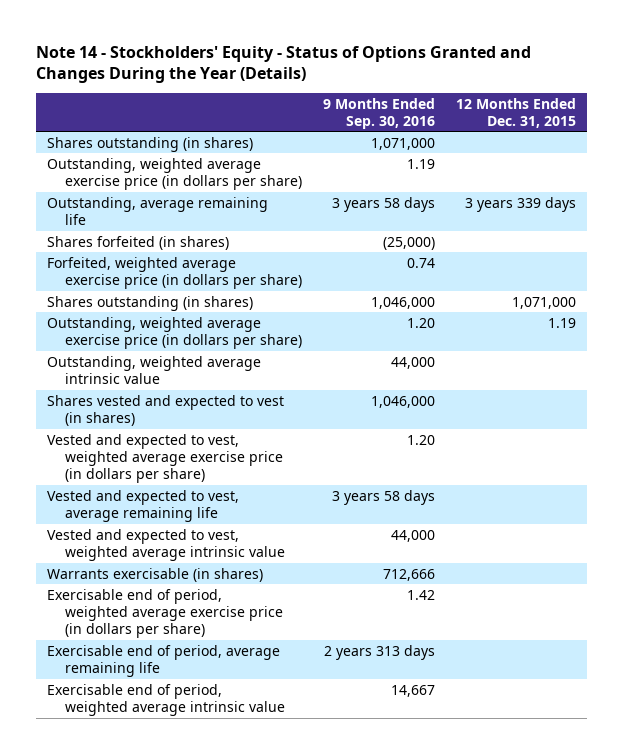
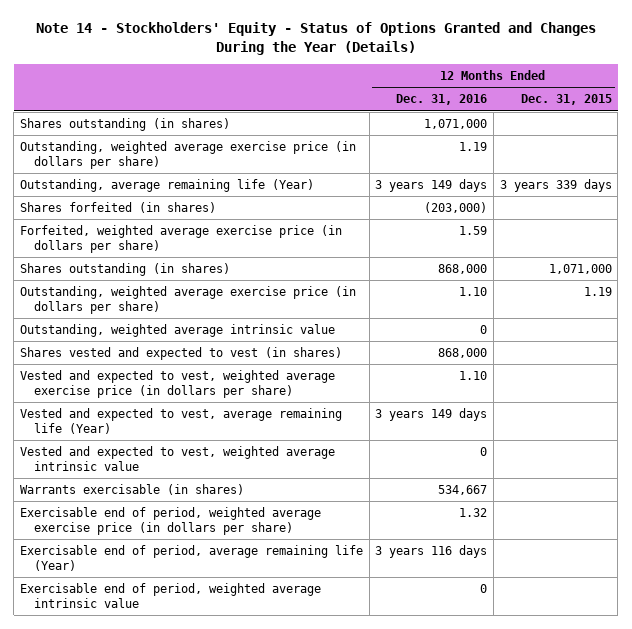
[323,97,436,129] 9 Months Ended Sep. 30, 2016 -> none
none -> [396,94,488,106] Dec. 31, 2016
[46,196,268,225] Outstanding, average remaining life -> [19,179,314,193] Outstanding, average remaining life (Year)
[46,489,239,522] Vested and expected to vest, average remaining life -> [19,408,342,434] Vested and expected to vest, average remaining life (Year)
[46,644,280,677] Exercisable end of period, average remaining life -> [19,545,363,571] Exercisable end of period, average remaining life (Year)

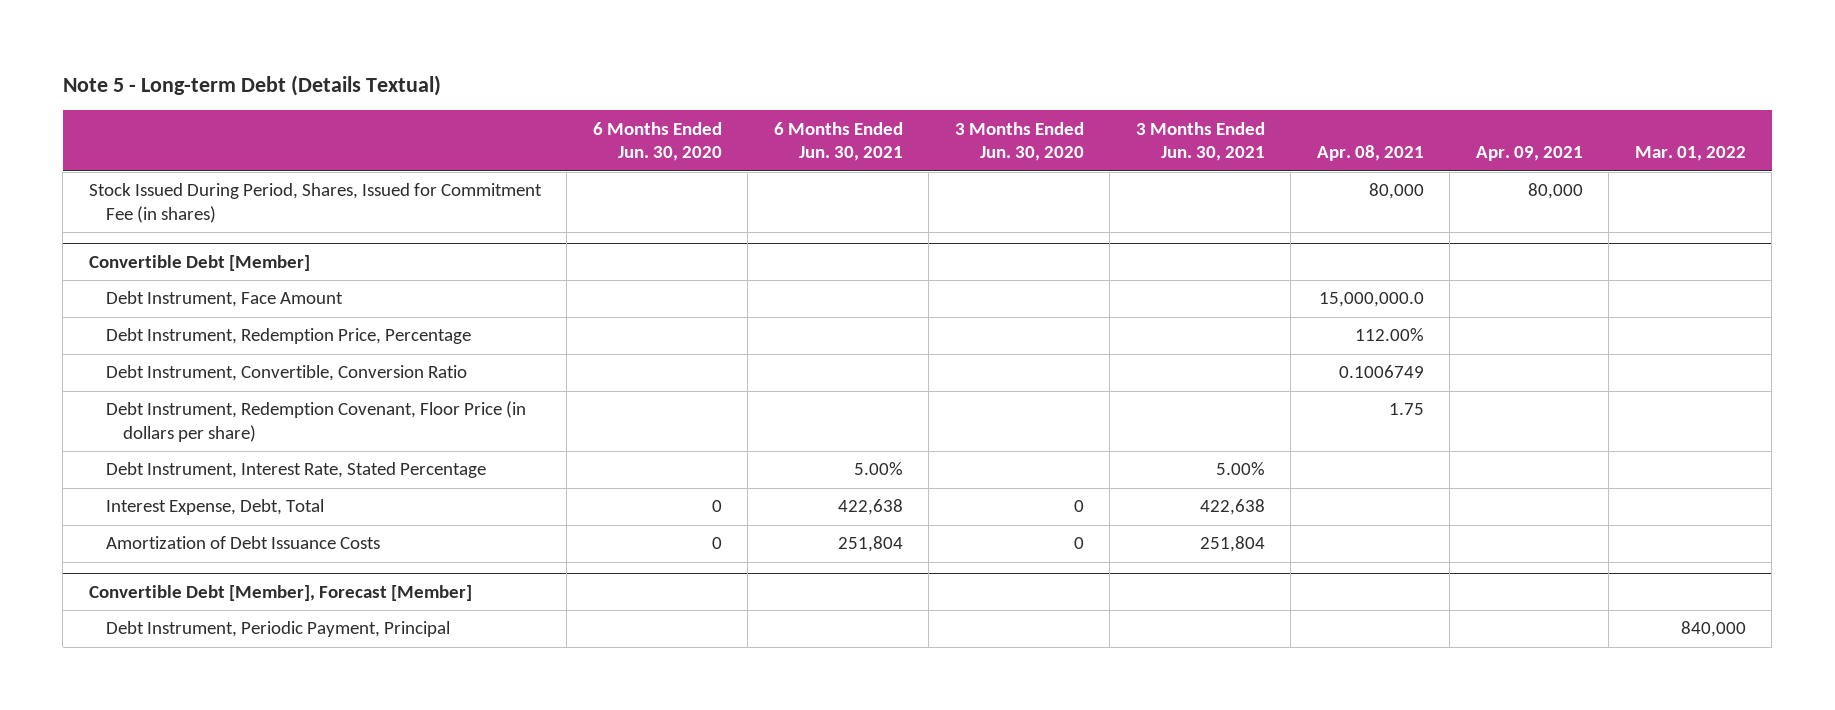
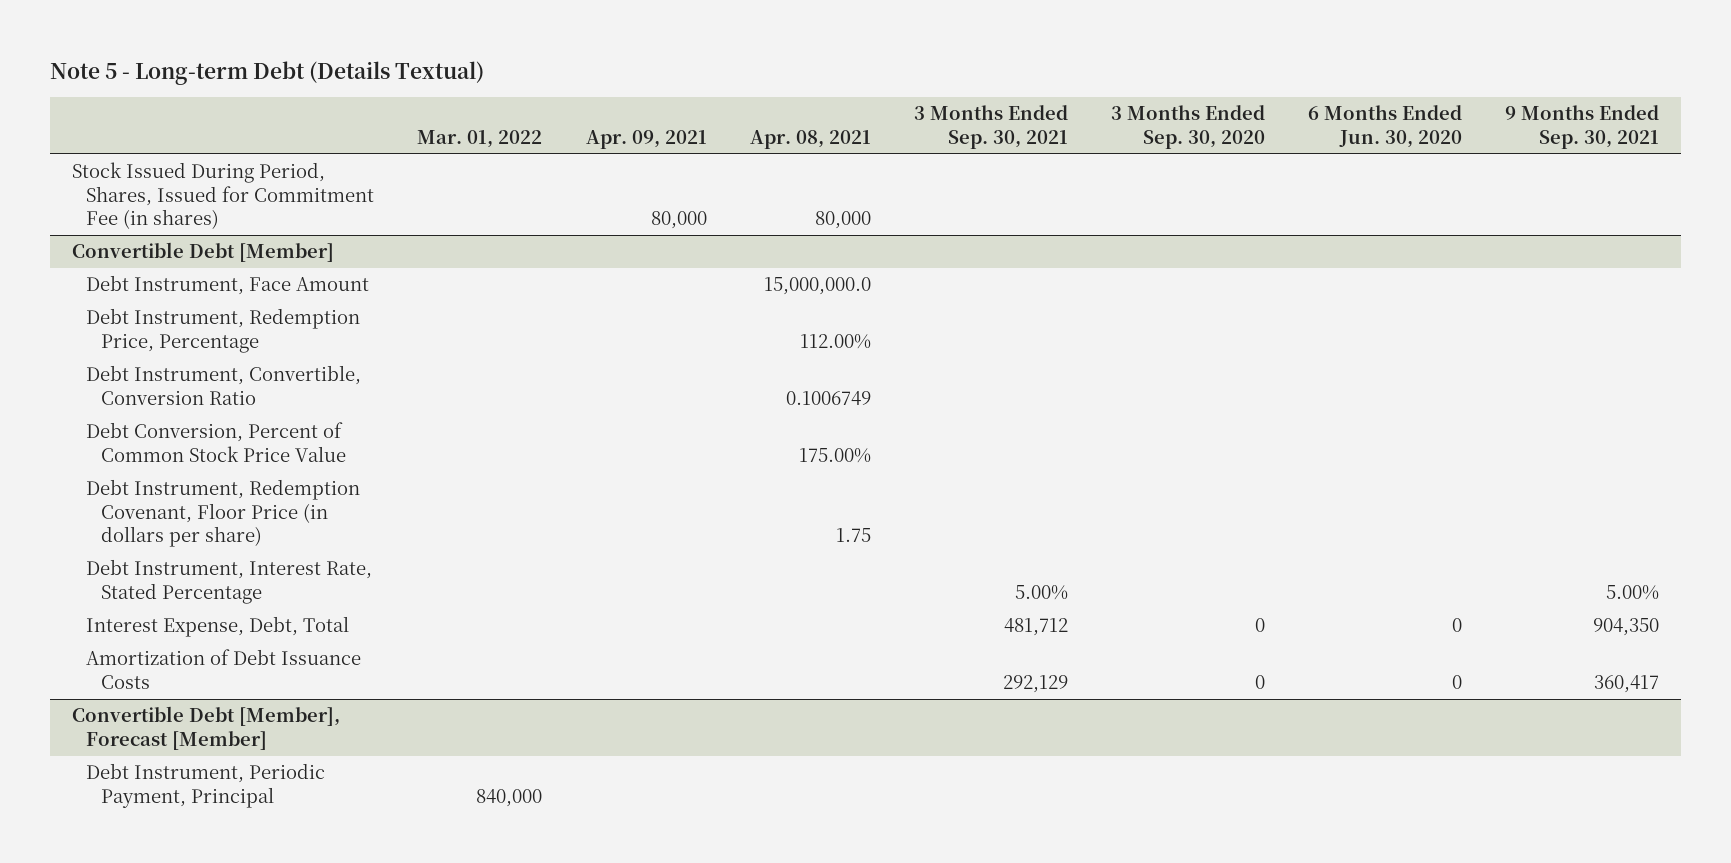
[773,121,903,162] 6 Months Ended Jun. 30, 2021 -> none
[954,121,1084,162] 3 Months Ended Jun. 30, 2020 -> none
[1135,121,1265,162] 3 Months Ended Jun. 30, 2021 -> none
none -> [913,105,1068,150] 3 Months Ended Sep. 30, 2021
none -> [1110,105,1265,150] 3 Months Ended Sep. 30, 2020
none -> [1505,105,1660,150] 9 Months Ended Sep. 30, 2021
none -> [86,422,346,462] Debt Conversion, Percent of Common Stock Price Value

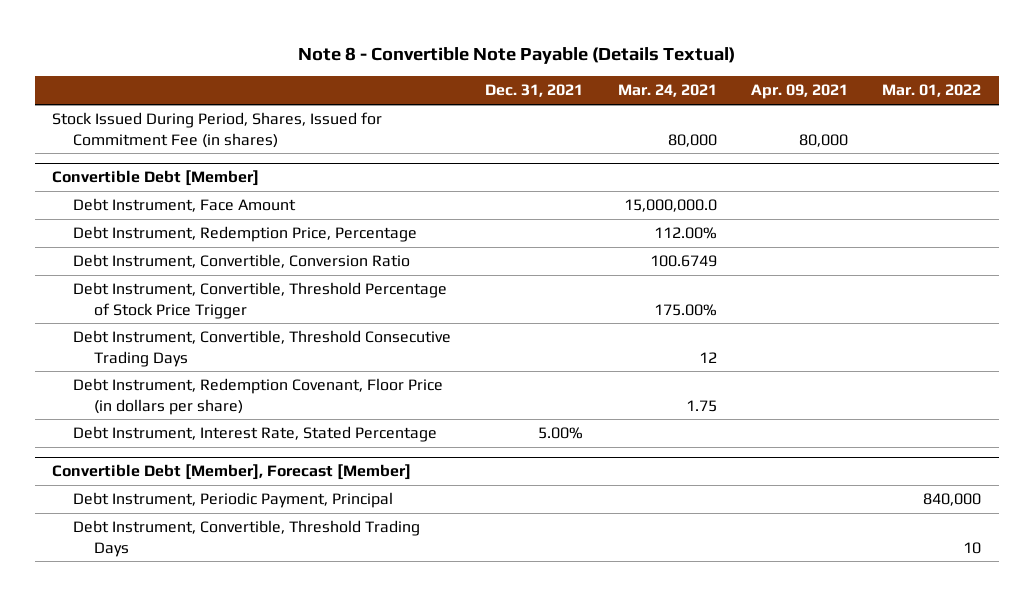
[50,60,485,85] Note 5 - Long-term Debt (Details Textual) -> [297,46,735,64] Note 8 - Convertible Note Payable (Details Textual)
[749,130,871,150] Apr. 08, 2021 -> none
[913,105,1068,150] 3 Months Ended Sep. 30, 2021 -> none
[1110,105,1265,150] 3 Months Ended Sep. 30, 2020 -> none
[1308,105,1463,149] 6 Months Ended Jun. 30, 2020 -> none
[1505,105,1660,150] 9 Months Ended Sep. 30, 2021 -> none
none -> [485,84,584,98] Dec. 31, 2021
none -> [617,84,717,98] Mar. 24, 2021
[86,422,346,462] Debt Conversion, Percent of Common Stock Price Value -> none
none -> [73,282,448,319] Debt Instrument, Convertible, Threshold Percentage of Stock Price Trigger
none -> [73,330,452,367] Debt Instrument, Convertible, Threshold Consecutive Trading Days
[86,616,350,638] Interest Expense, Debt, Total -> none
[86,649,362,689] Amortization of Debt Issuance Costs -> none
none -> [73,520,421,557] Debt Instrument, Convertible, Threshold Trading Days

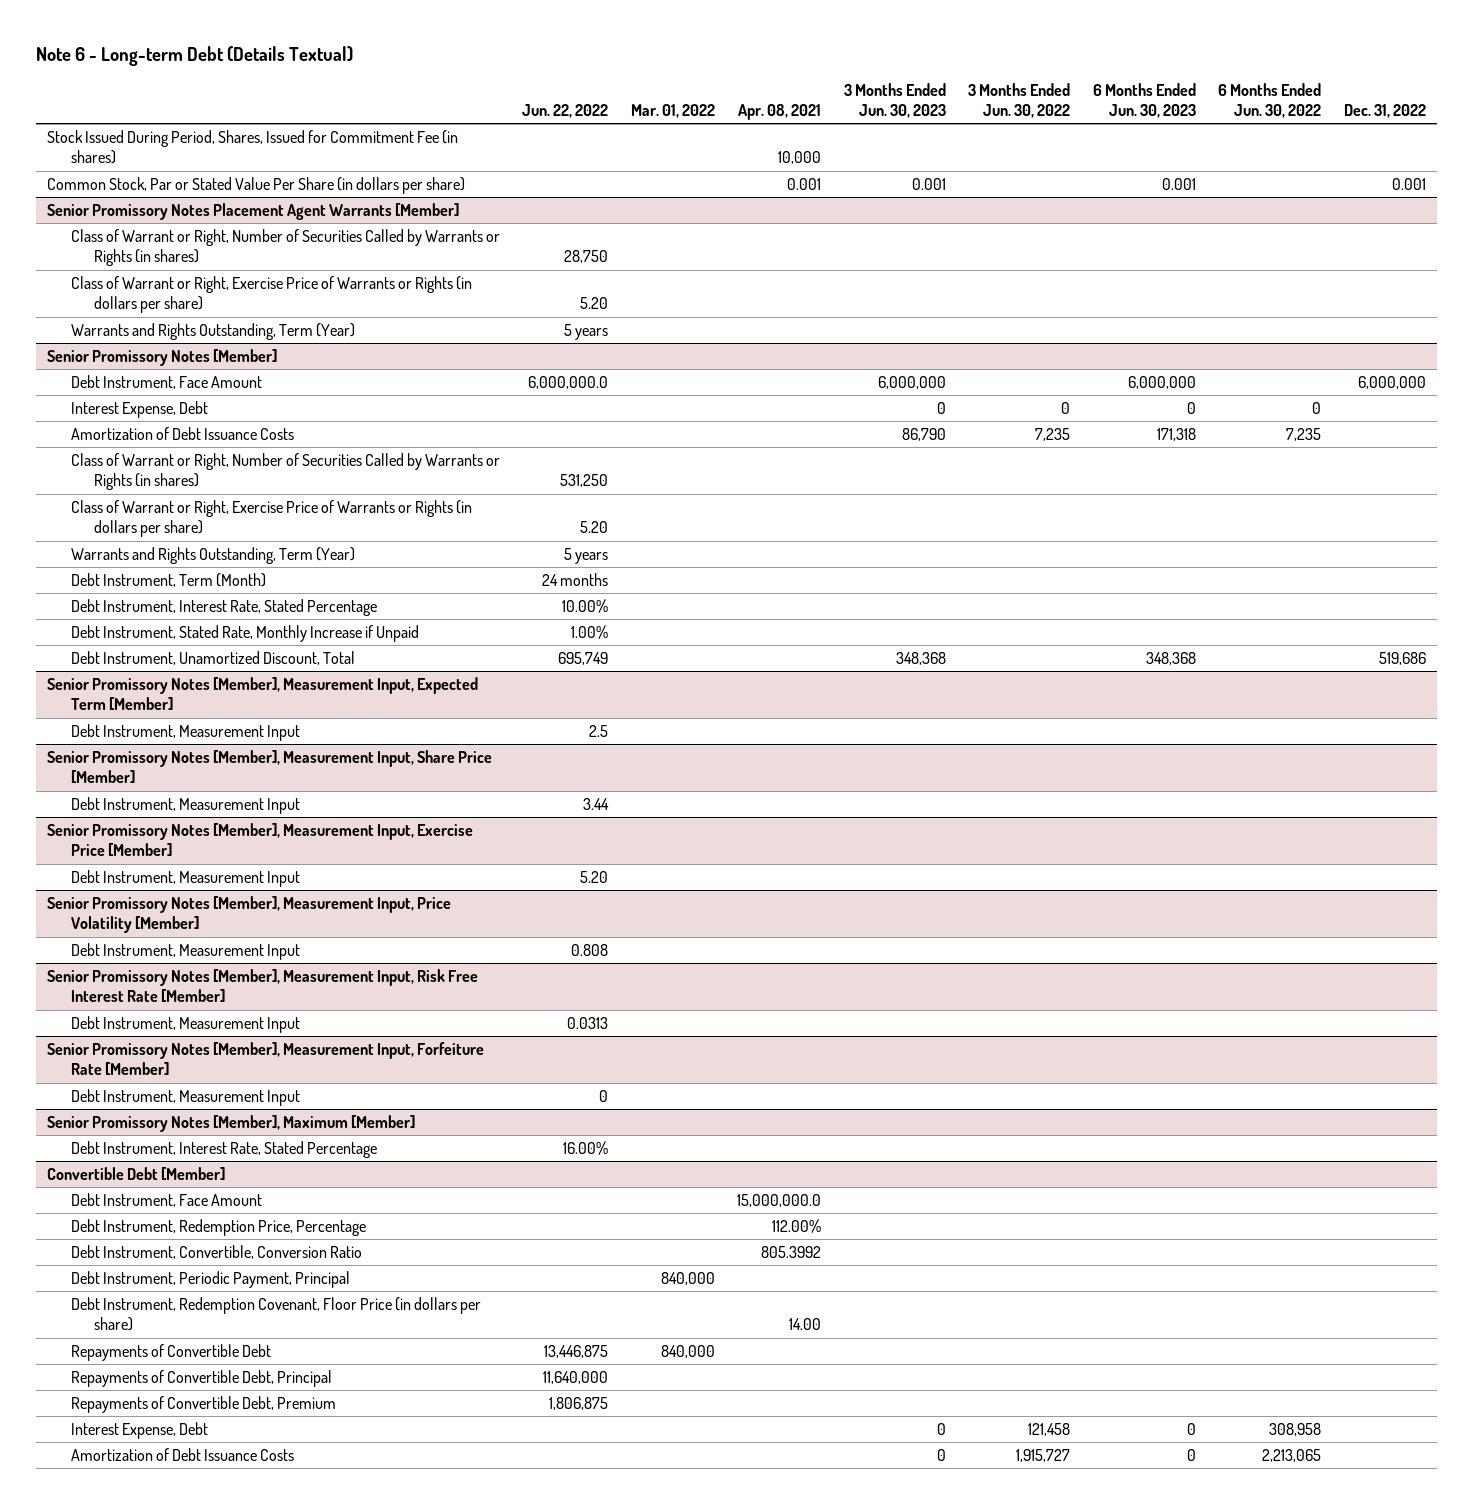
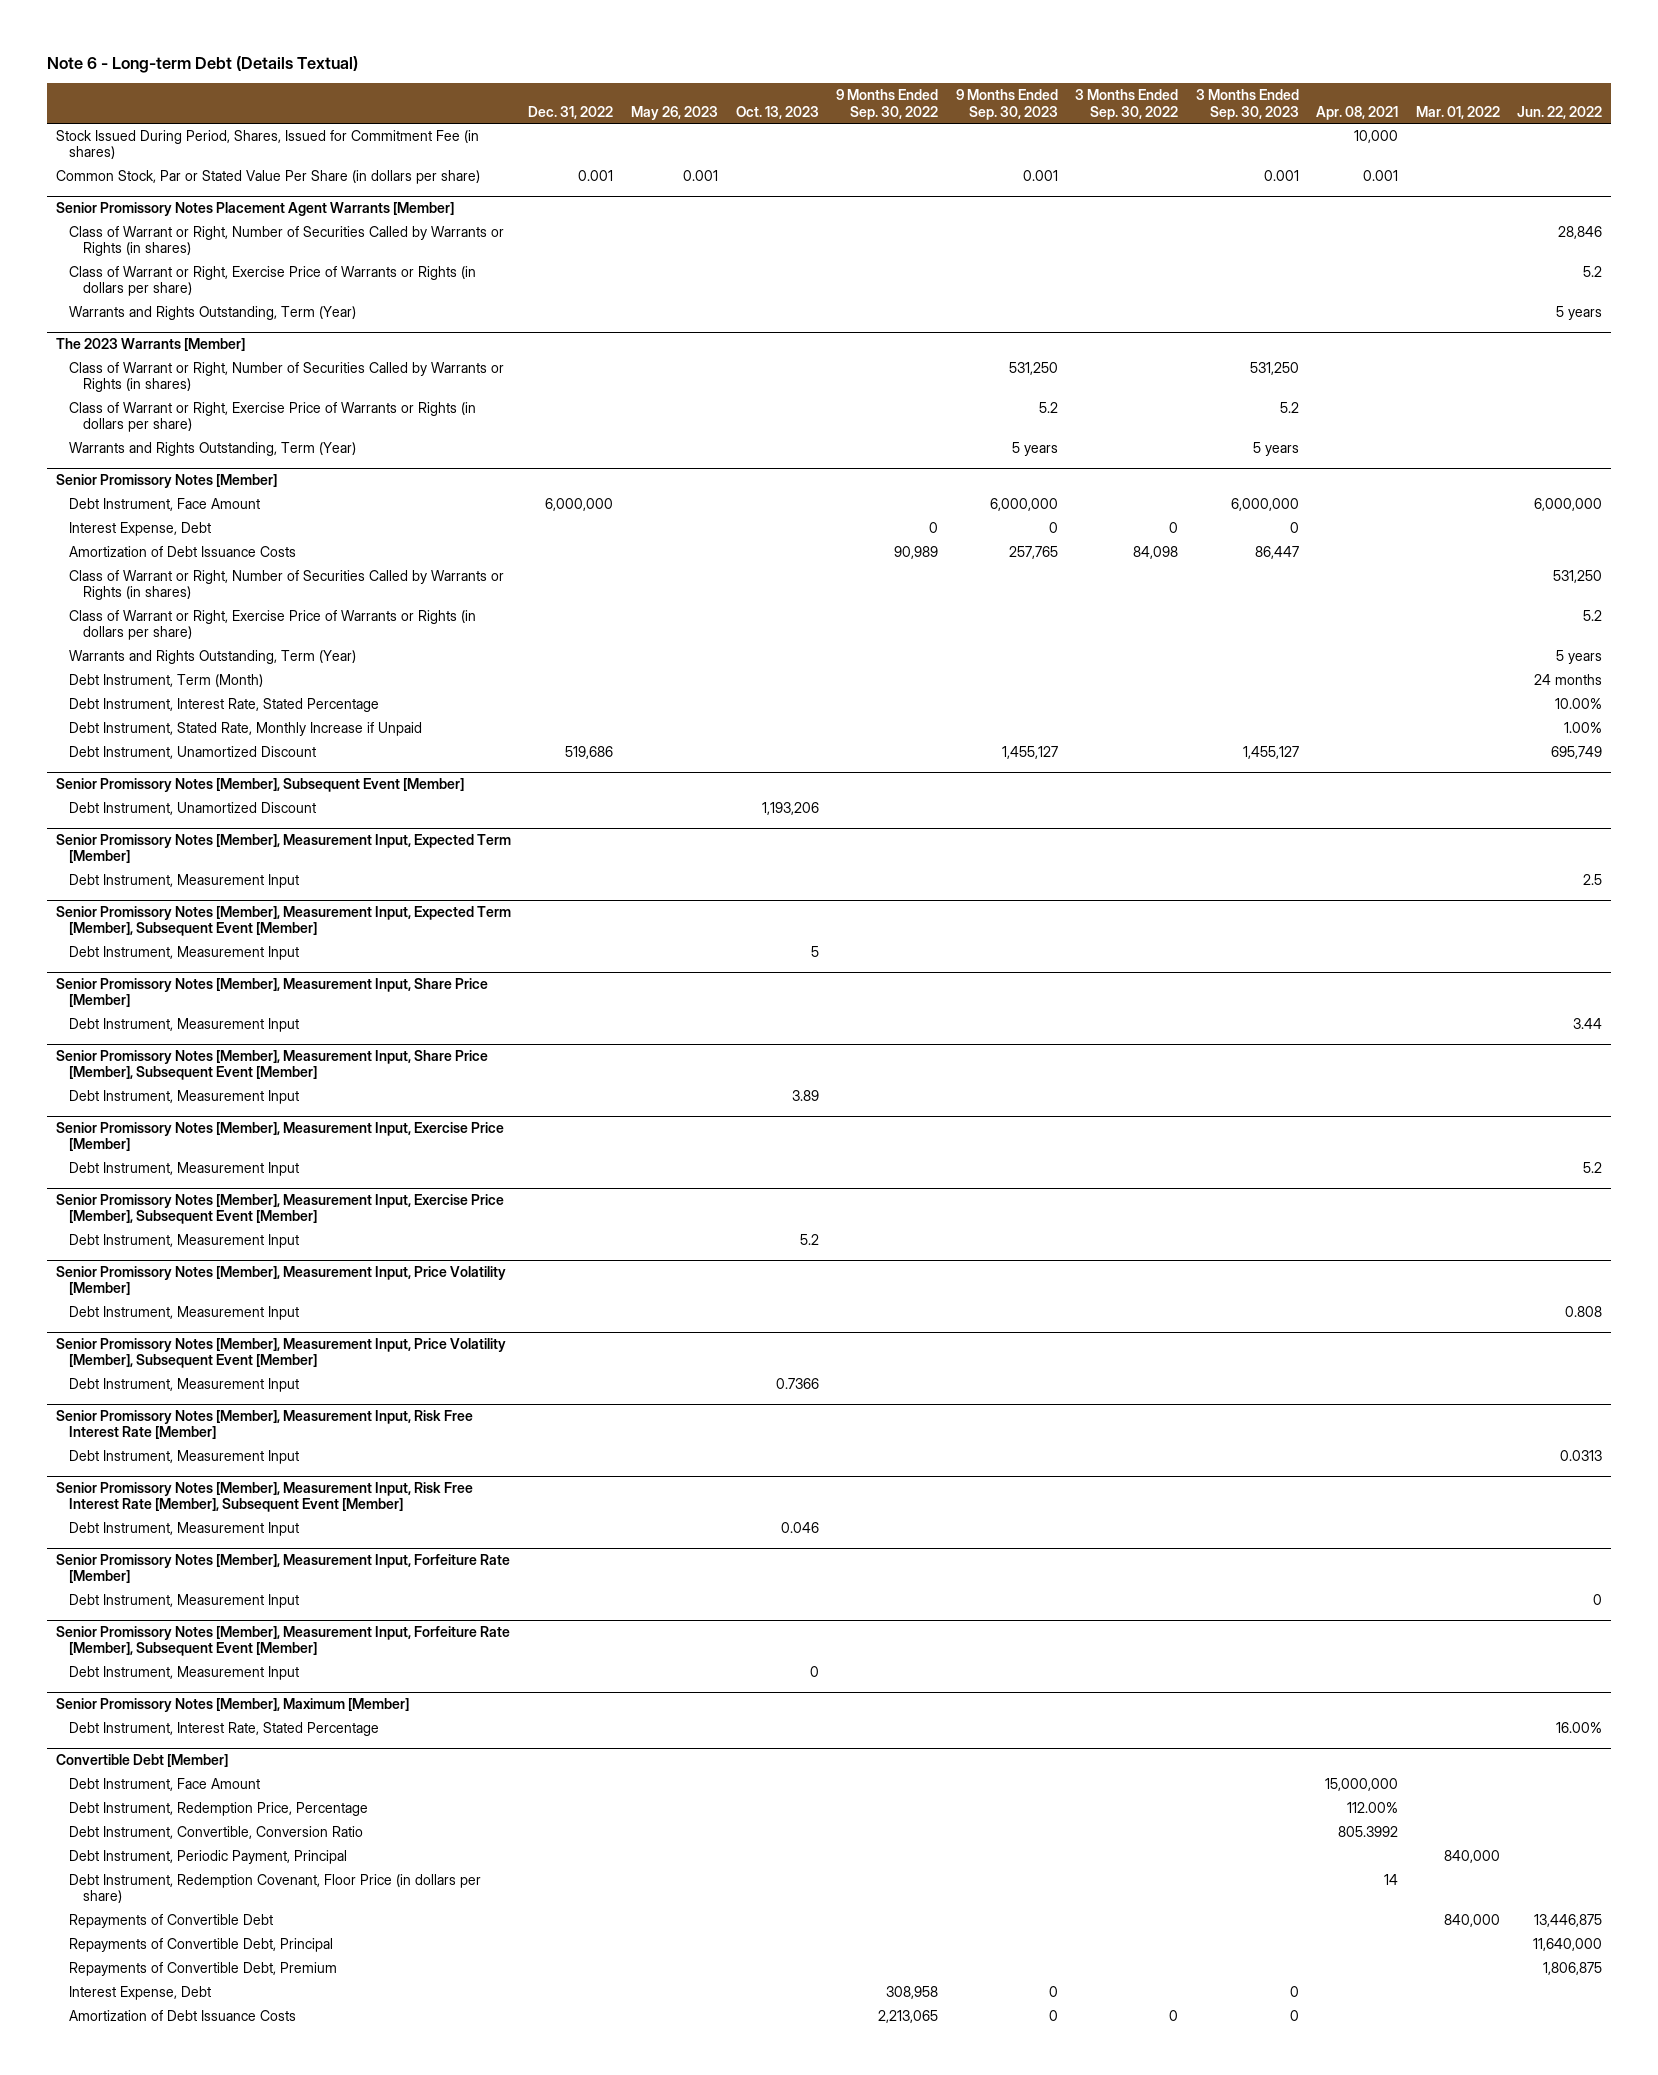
[843,82,946,119] 3 Months Ended Jun. 30, 2023 -> none
[968,82,1071,119] 3 Months Ended Jun. 30, 2022 -> none
[1092,82,1196,119] 6 Months Ended Jun. 30, 2023 -> none
[1218,82,1322,119] 6 Months Ended Jun. 30, 2022 -> none
none -> [631,105,719,120] May 26, 2023
none -> [735,105,819,119] Oct. 13, 2023
none -> [836,89,939,120] 9 Months Ended Sep. 30, 2022
none -> [955,89,1058,120] 9 Months Ended Sep. 30, 2023
none -> [1075,89,1179,120] 3 Months Ended Sep. 30, 2022
none -> [1195,89,1299,120] 3 Months Ended Sep. 30, 2023
[564,250,609,264] 28,750 -> [1558,226,1603,240] 28,846
[580,297,609,310] 5.20 -> [1583,266,1603,278] 5.2
none -> [55,338,245,352] The 2023 Warrants [Member]
none -> [69,362,505,393] Class of Warrant or Right, Number of Securities Called by Warrants or Rights (in shares)
none -> [69,402,477,433] Class of Warrant or Right, Exercise Price of Warrants or Rights (in dollars per share)
none -> [69,442,357,457] Warrants and Rights Outstanding, Term (Year)
[528,375,609,389] 6,000,000.0 -> [1534,498,1603,512] 6,000,000
[580,521,609,534] 5.20 -> [1583,610,1603,622] 5.2
[70,650,355,665] Debt Instrument, Unamortized Discount, Total -> [69,746,317,760] Debt Instrument, Unamortized Discount
none -> [55,778,464,793] Senior Promissory Notes [Member], Subsequent Event [Member]
none -> [69,802,317,816] Debt Instrument, Unamortized Discount
none -> [55,906,511,937] Senior Promissory Notes [Member], Measurement Input, Expected Term [Member], Subsequent Event [Member]
none -> [69,946,300,961] Debt Instrument, Measurement Input
none -> [55,1050,488,1081] Senior Promissory Notes [Member], Measurement Input, Share Price [Member], Subsequent Event [Member]
none -> [69,1090,300,1105] Debt Instrument, Measurement Input
[580,870,609,883] 5.20 -> [1583,1162,1603,1174] 5.2
none -> [55,1194,504,1225] Senior Promissory Notes [Member], Measurement Input, Exercise Price [Member], Subsequent Event [Member]
none -> [69,1234,300,1249] Debt Instrument, Measurement Input
none -> [55,1338,506,1369] Senior Promissory Notes [Member], Measurement Input, Price Volatility [Member], Subsequent Event [Member]
none -> [69,1378,300,1393] Debt Instrument, Measurement Input
none -> [55,1482,473,1513] Senior Promissory Notes [Member], Measurement Input, Risk Free Interest Rate [Member], Subsequent Event [Member]
none -> [69,1522,300,1537] Debt Instrument, Measurement Input
none -> [55,1626,510,1657] Senior Promissory Notes [Member], Measurement Input, Forfeiture Rate [Member], Subsequent Event [Member]
none -> [69,1666,300,1681] Debt Instrument, Measurement Input
[737,1193,822,1207] 15,000,000.0 -> [1325,1778,1399,1792] 15,000,000
[789,1318,822,1331] 14.00 -> [1384,1874,1399,1886] 14

